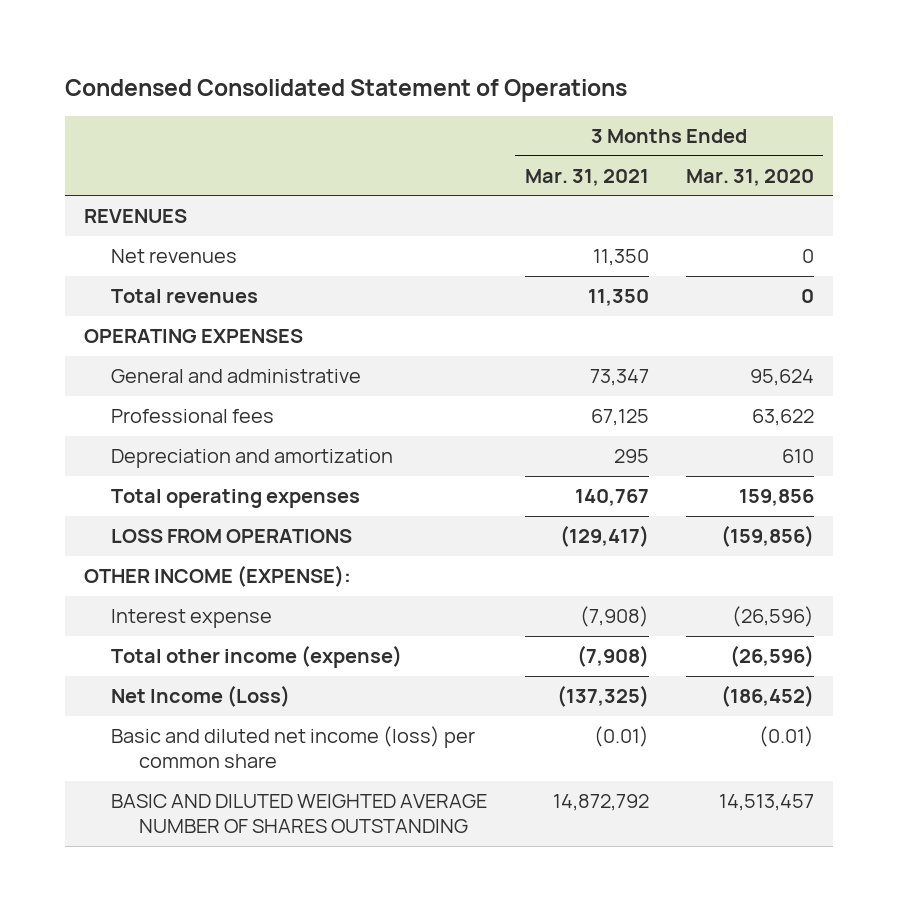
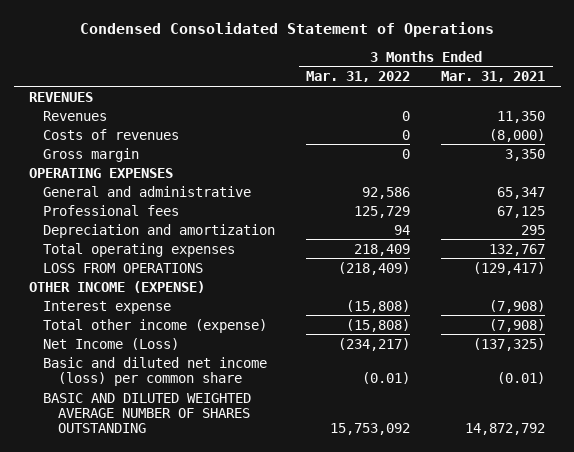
[685,168,814,186] Mar. 31, 2020 -> none
none -> [306,71,411,83] Mar. 31, 2022
[111,249,238,264] Net revenues -> none
[111,289,259,304] Total revenues -> [43,110,108,121] Revenues
none -> [43,128,180,140] Costs of revenues
none -> [43,147,140,162] Gross margin
[589,369,649,387] 73,347 -> [497,186,546,199] 65,347
[574,489,649,507] 140,767 -> [489,243,546,256] 132,767
[83,565,351,588] OTHER INCOME (EXPENSE): -> [29,280,206,293] OTHER INCOME (EXPENSE)

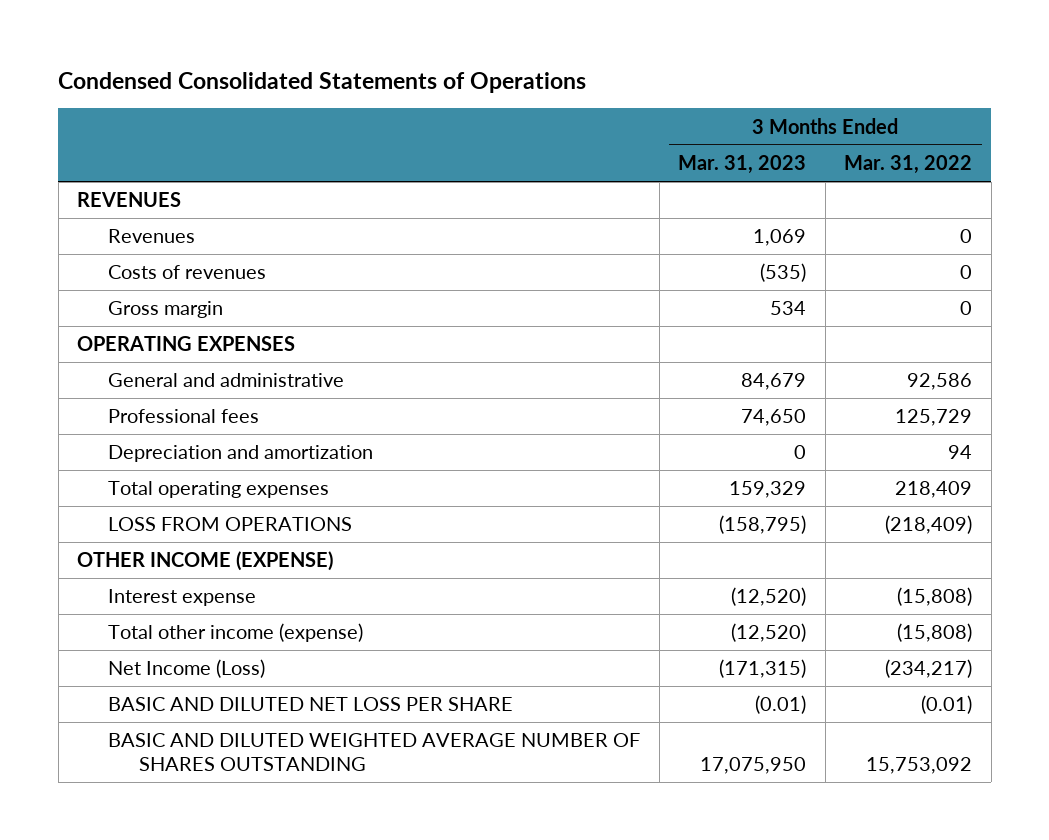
[80,22,495,38] Condensed Consolidated Statement of Operations -> [58,71,587,93] Condensed Consolidated Statements of Operations
[441,71,546,83] Mar. 31, 2021 -> none
none -> [678,154,807,174] Mar. 31, 2023
[43,356,268,386] Basic and diluted net income (loss) per common share -> [108,697,514,712] BASIC AND DILUTED NET LOSS PER SHARE

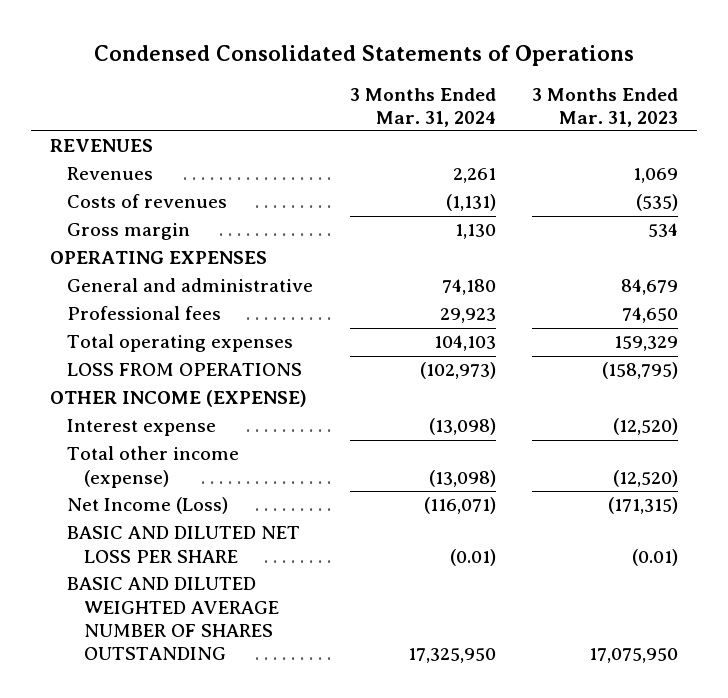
[844,154,973,174] Mar. 31, 2022 -> none
none -> [349,87,496,127] 3 Months Ended Mar. 31, 2024
[108,445,374,463] Depreciation and amortization -> none

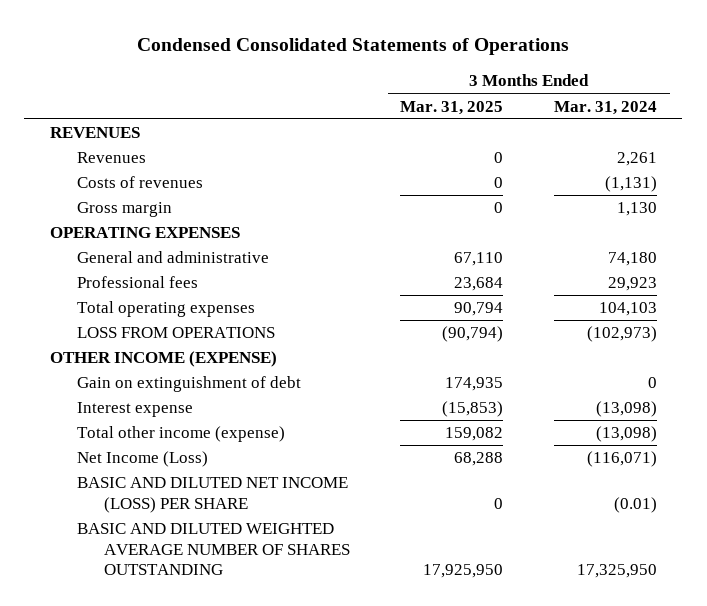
[532,87,679,127] 3 Months Ended Mar. 31, 2023 -> none
none -> [400,100,504,115] Mar. 31, 2025
none -> [76,376,301,393] Gain on extinguishment of debt
[66,526,300,563] BASIC AND DILUTED NET LOSS PER SHARE -> [76,477,348,513] BASIC AND DILUTED NET INCOME (LOSS) PER SHARE

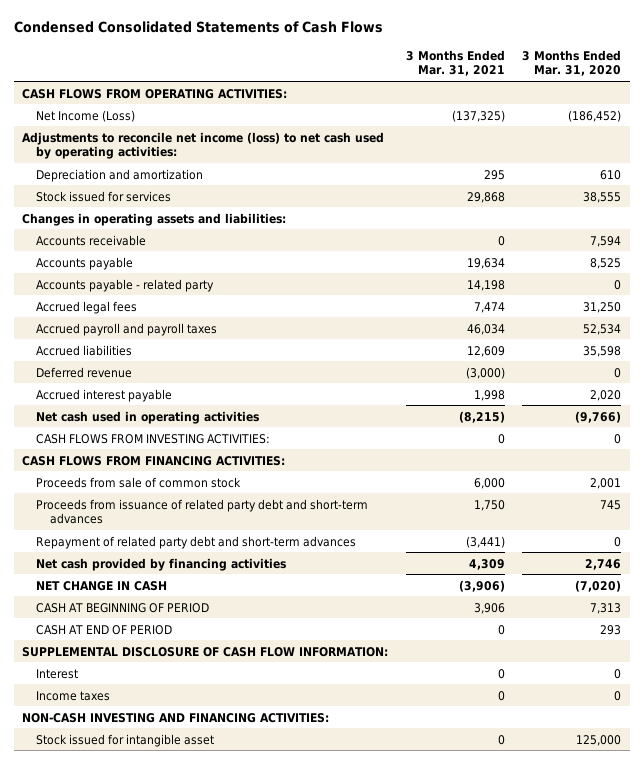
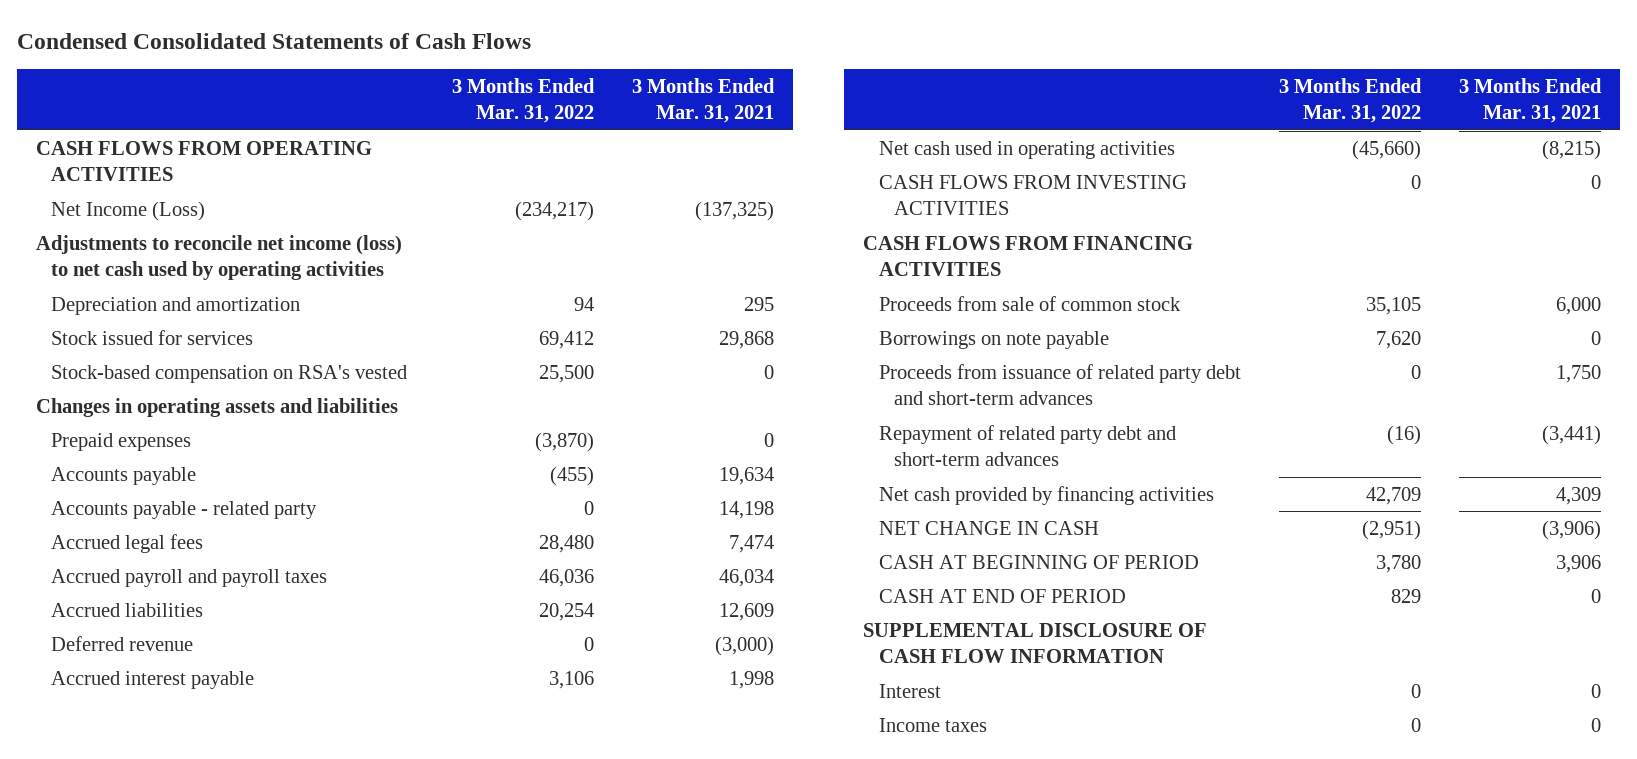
[522,50,622,77] 3 Months Ended Mar. 31, 2020 -> none
none -> [451,77,595,124] 3 Months Ended Mar. 31, 2022
[22,88,288,99] CASH FLOWS FROM OPERATING ACTIVITIES: -> [35,140,372,182] CASH FLOWS FROM OPERATING ACTIVITIES
[22,131,385,159] Adjustments to reconcile net income (loss) to net cash used by operating activities: -> [35,234,402,281] Adjustments to reconcile net income (loss) to net cash used by operating activities
[36,234,147,246] Accounts receivable -> none
none -> [51,364,408,383] Stock-based compensation on RSA's vested
[22,212,287,226] Changes in operating assets and liabilities: -> [35,397,398,417] Changes in operating assets and liabilities
none -> [51,432,192,451] Prepaid expenses
[36,433,271,444] CASH FLOWS FROM INVESTING ACTIVITIES: -> [878,174,1187,216] CASH FLOWS FROM INVESTING ACTIVITIES
[22,455,286,466] CASH FLOWS FROM FINANCING ACTIVITIES: -> [863,235,1194,277] CASH FLOWS FROM FINANCING ACTIVITIES
none -> [878,330,1109,349] Borrowings on note payable
[22,646,389,657] SUPPLEMENTAL DISCLOSURE OF CASH FLOW INFORMATION: -> [863,622,1208,664] SUPPLEMENTAL DISCLOSURE OF CASH FLOW INFORMATION
[22,712,330,723] NON-CASH INVESTING AND FINANCING ACTIVITIES: -> none
[36,733,215,747] Stock issued for intangible asset -> none

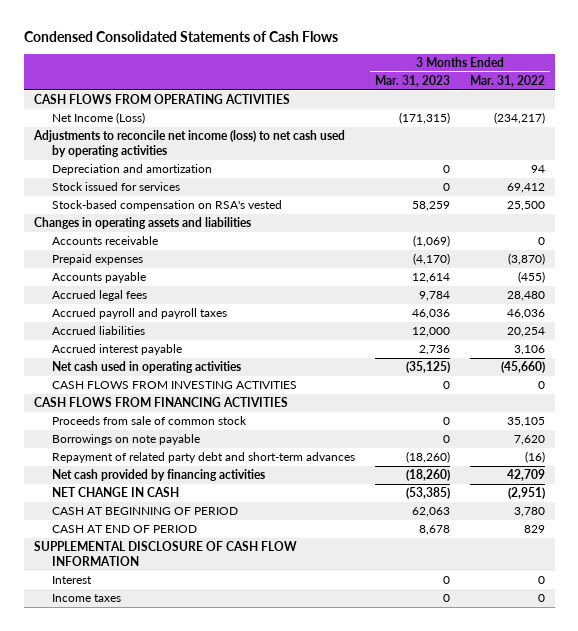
[631,77,775,124] 3 Months Ended Mar. 31, 2021 -> none
none -> [375,75,451,88] Mar. 31, 2023
none -> [52,236,159,246] Accounts receivable
[51,500,318,519] Accounts payable - related party -> none
[51,635,194,651] Deferred revenue -> none
[878,363,1241,406] Proceeds from issuance of related party debt and short-term advances -> none

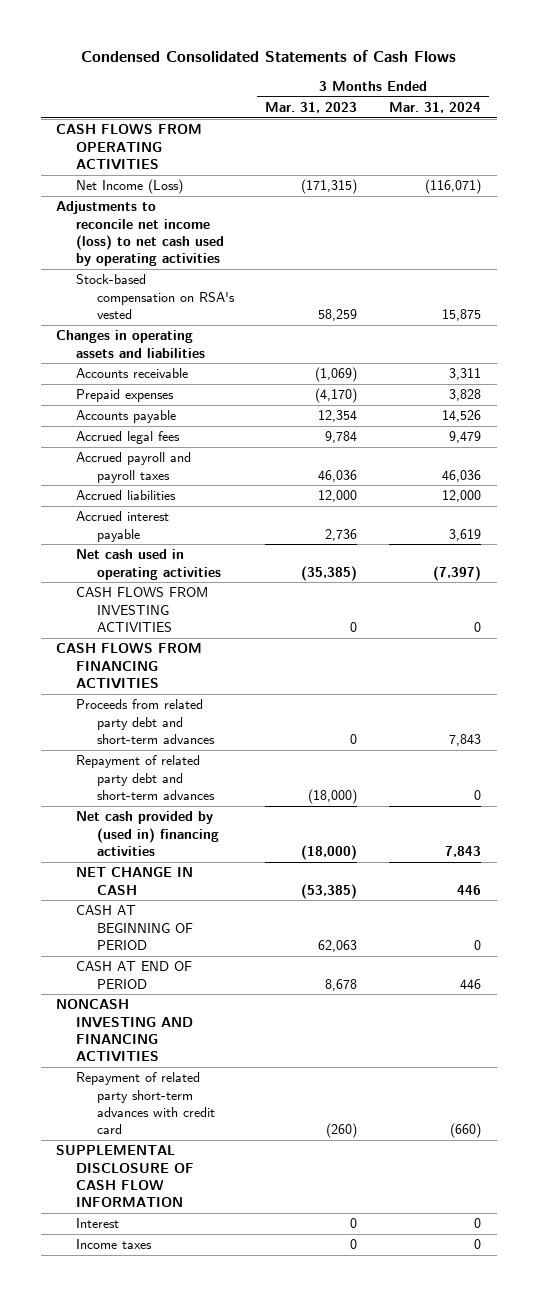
[469,75,545,88] Mar. 31, 2022 -> none
none -> [388,101,481,113] Mar. 31, 2024
[52,164,213,176] Depreciation and amortization -> none
[52,182,181,192] Stock issued for services -> none
[412,273,451,284] 12,614 -> [318,410,358,423] 12,354
[406,361,451,374] (35,125) -> [301,565,358,581] (35,385)
[52,416,248,426] Proceeds from sale of common stock -> none
[52,434,201,446] Borrowings on note payable -> none
none -> [76,699,215,744] Proceeds from related party debt and short-term advances
[406,451,451,464] (18,260) -> [308,788,358,804] (18,000)
[52,469,266,482] Net cash provided by financing activities -> [76,811,219,856] Net cash provided by (used in) financing activities
[406,469,451,482] (18,260) -> [301,844,358,860] (18,000)
none -> [56,999,194,1062] NONCASH INVESTING AND FINANCING ACTIVITIES
none -> [76,1072,215,1134] Repayment of related party short-term advances with credit card

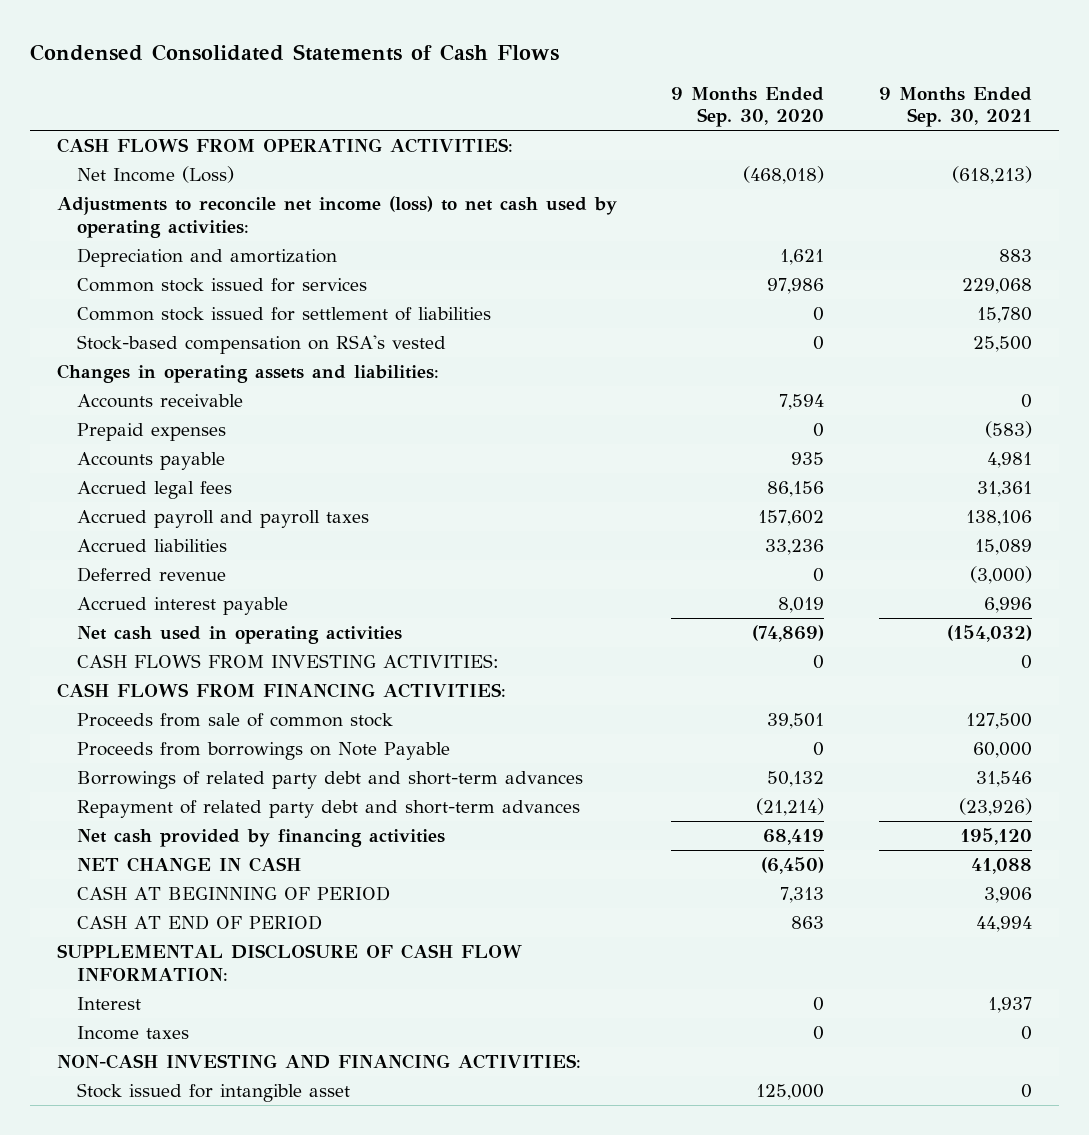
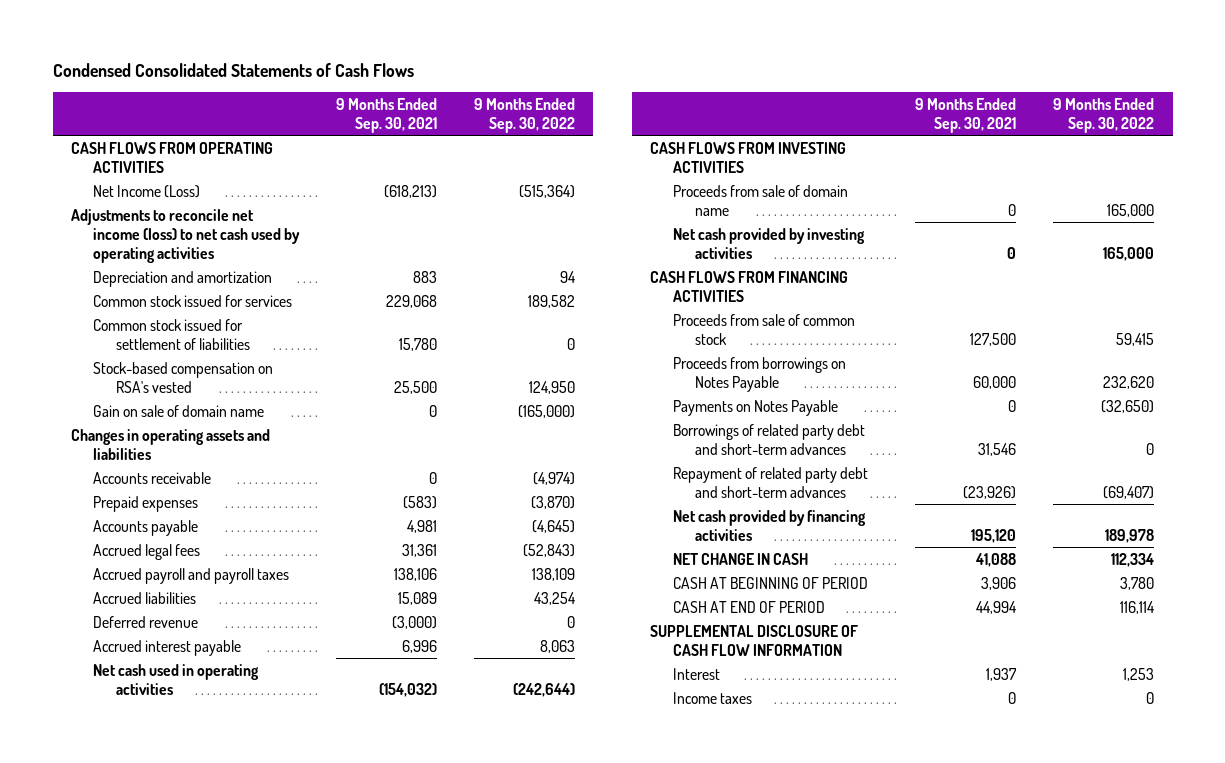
[671,86,825,128] 9 Months Ended Sep. 30, 2020 -> none
none -> [473,97,575,133] 9 Months Ended Sep. 30, 2022
[57,137,514,153] CASH FLOWS FROM OPERATING ACTIVITIES: -> [71,141,274,173] CASH FLOWS FROM OPERATING ACTIVITIES
[57,195,618,238] Adjustments to reconcile net income (loss) to net cash used by operating activities: -> [71,208,301,263] Adjustments to reconcile net income (loss) to net cash used by operating activities
none -> [93,404,265,417] Gain on sale of domain name
[57,363,440,383] Changes in operating assets and liabilities: -> [71,428,271,460] Changes in operating assets and liabilities
none -> [650,141,847,173] CASH FLOWS FROM INVESTING ACTIVITIES
none -> [672,184,848,216] Proceeds from sale of domain name
[76,653,499,668] CASH FLOWS FROM INVESTING ACTIVITIES: -> [672,227,865,259] Net cash provided by investing activities
[57,682,507,698] CASH FLOWS FROM FINANCING ACTIVITIES: -> [650,270,849,302] CASH FLOWS FROM FINANCING ACTIVITIES
[76,741,450,760] Proceeds from borrowings on Note Payable -> [672,356,846,392] Proceeds from borrowings on Notes Payable
none -> [672,399,838,416] Payments on Notes Payable
[57,943,523,981] SUPPLEMENTAL DISCLOSURE OF CASH FLOW INFORMATION: -> [650,624,859,656] SUPPLEMENTAL DISCLOSURE OF CASH FLOW INFORMATION
[57,1053,582,1069] NON-CASH INVESTING AND FINANCING ACTIVITIES: -> none
[76,1082,350,1102] Stock issued for intangible asset -> none

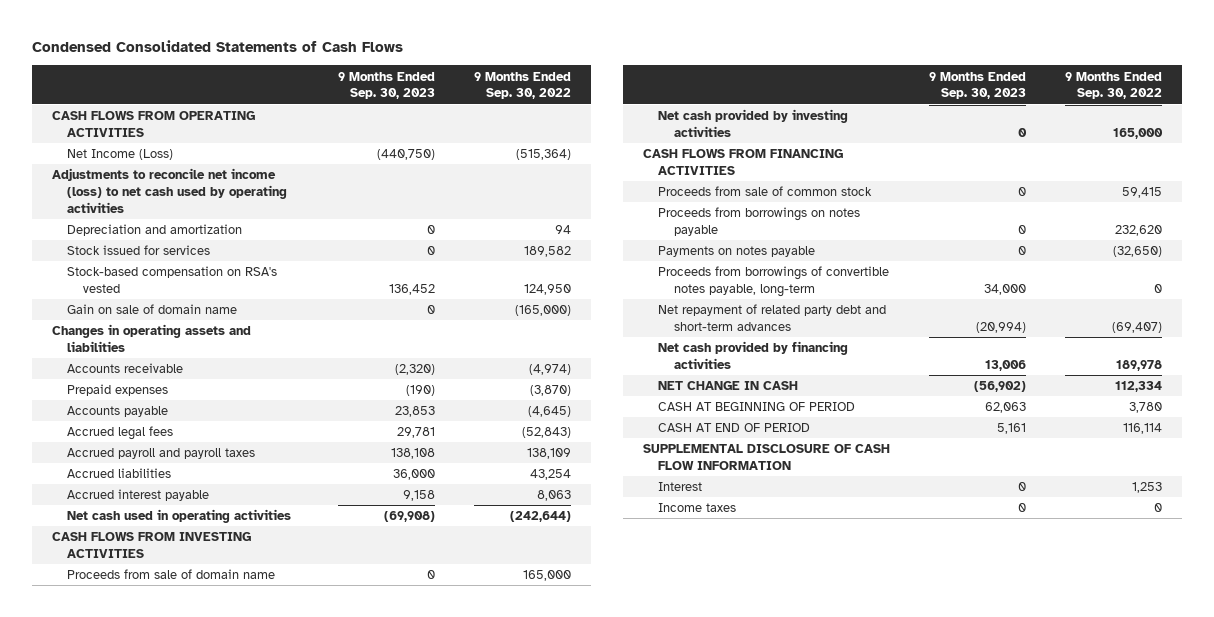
[336,97,438,133] 9 Months Ended Sep. 30, 2021 -> none
none -> [337,71,435,100] 9 Months Ended Sep. 30, 2023
[93,318,250,350] Common stock issued for settlement of liabilities -> none
[93,294,293,307] Common stock issued for services -> [67,245,211,256] Stock issued for services
[93,615,199,628] Deferred revenue -> none
[672,423,865,455] Borrowings of related party debt and short-term advances -> none
[672,356,846,392] Proceeds from borrowings on Notes Payable -> [658,207,861,236] Proceeds from borrowings on notes payable
[672,399,838,416] Payments on Notes Payable -> [658,246,816,258] Payments on notes payable
none -> [658,266,890,297] Proceeds from borrowings of convertible notes payable, long-term
[672,466,868,498] Repayment of related party debt and short-term advances -> [658,304,887,331] Net repayment of related party debt and short-term advances

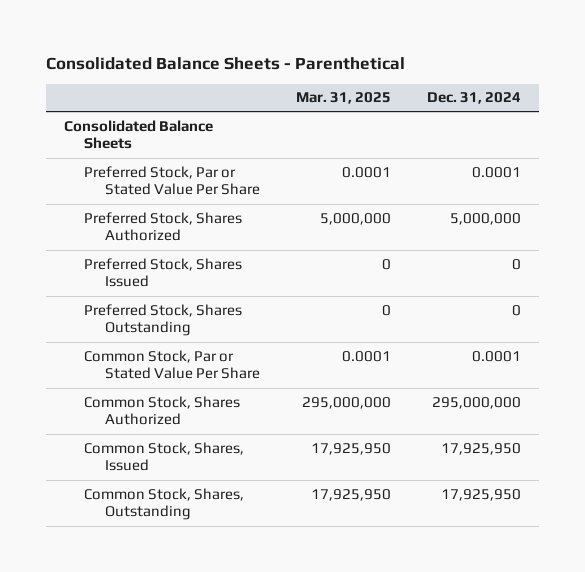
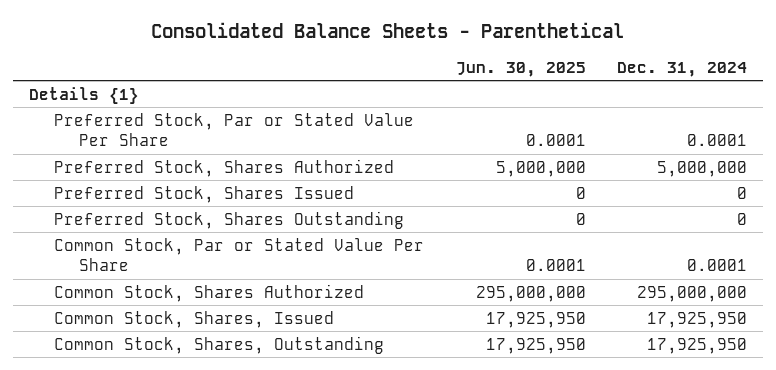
[295,92,391,105] Mar. 31, 2025 -> none
none -> [455,61,586,77] Jun. 30, 2025
[63,119,213,150] Consolidated Balance Sheets -> [29,86,140,104] Details {1}

